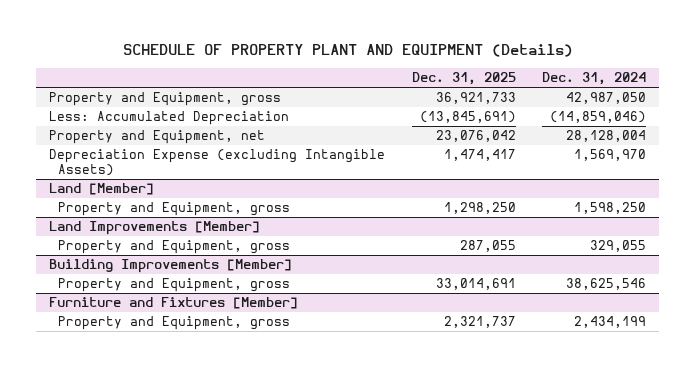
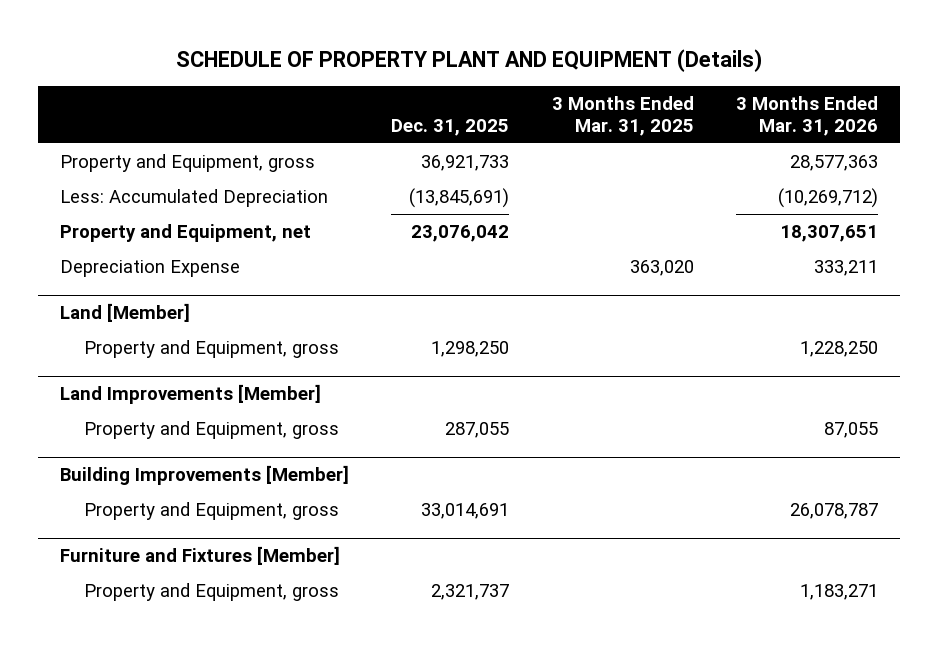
[542,72,647,86] Dec. 31, 2024 -> none
none -> [551,95,694,137] 3 Months Ended Mar. 31, 2025
none -> [736,95,879,137] 3 Months Ended Mar. 31, 2026
[49,149,386,177] Depreciation Expense (excluding Intangible Assets) -> none
none -> [59,260,240,278] Depreciation Expense

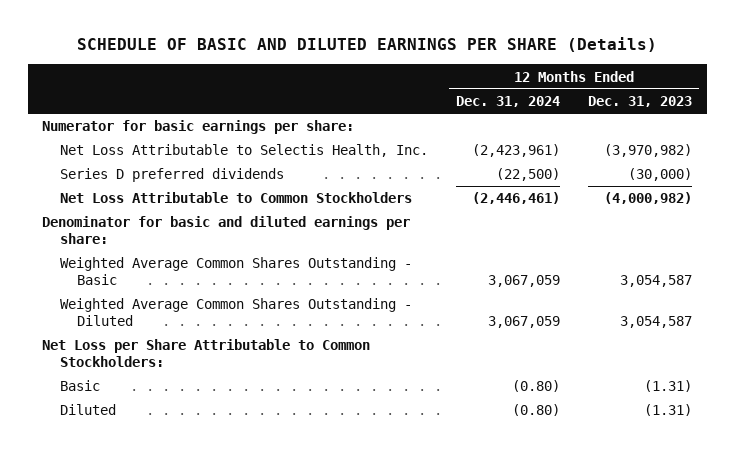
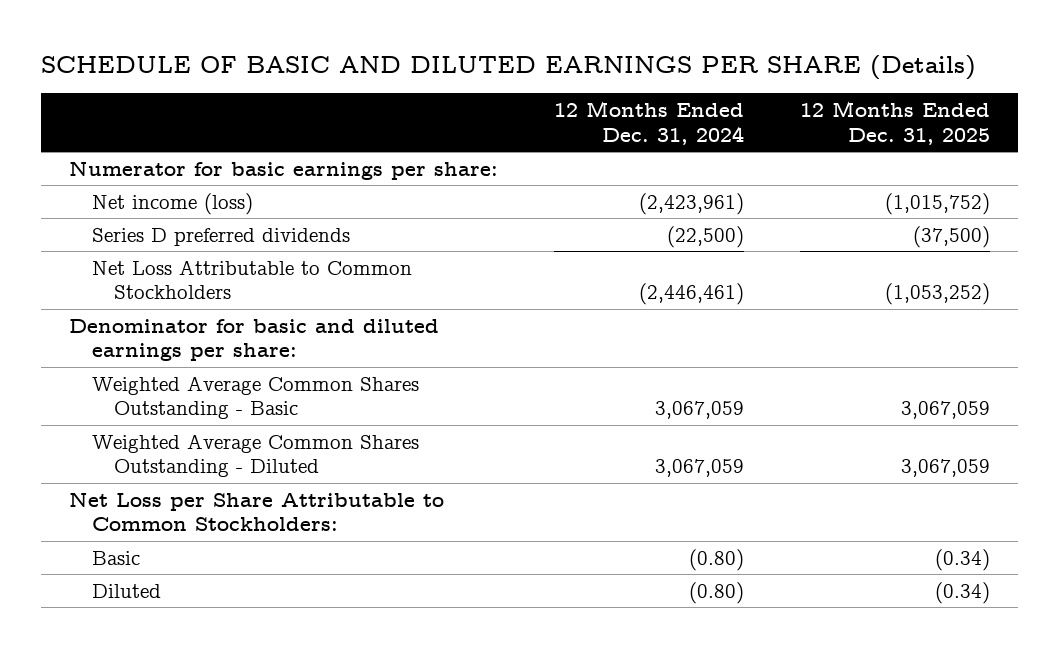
[588,96,693,108] Dec. 31, 2023 -> none
none -> [800,101,991,145] 12 Months Ended Dec. 31, 2025
[59,144,428,158] Net Loss Attributable to Selectis Health, Inc. -> [91,192,253,215] Net income (loss)

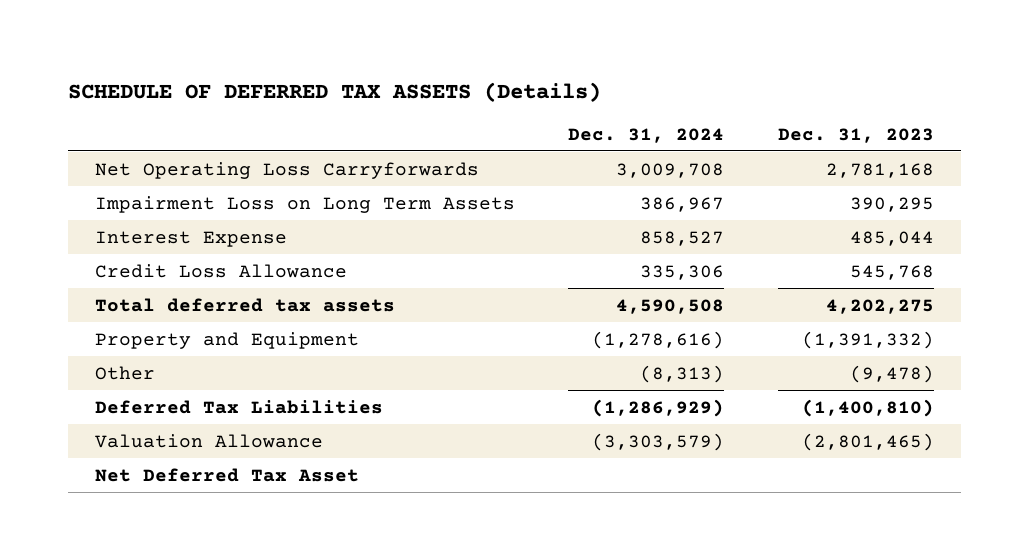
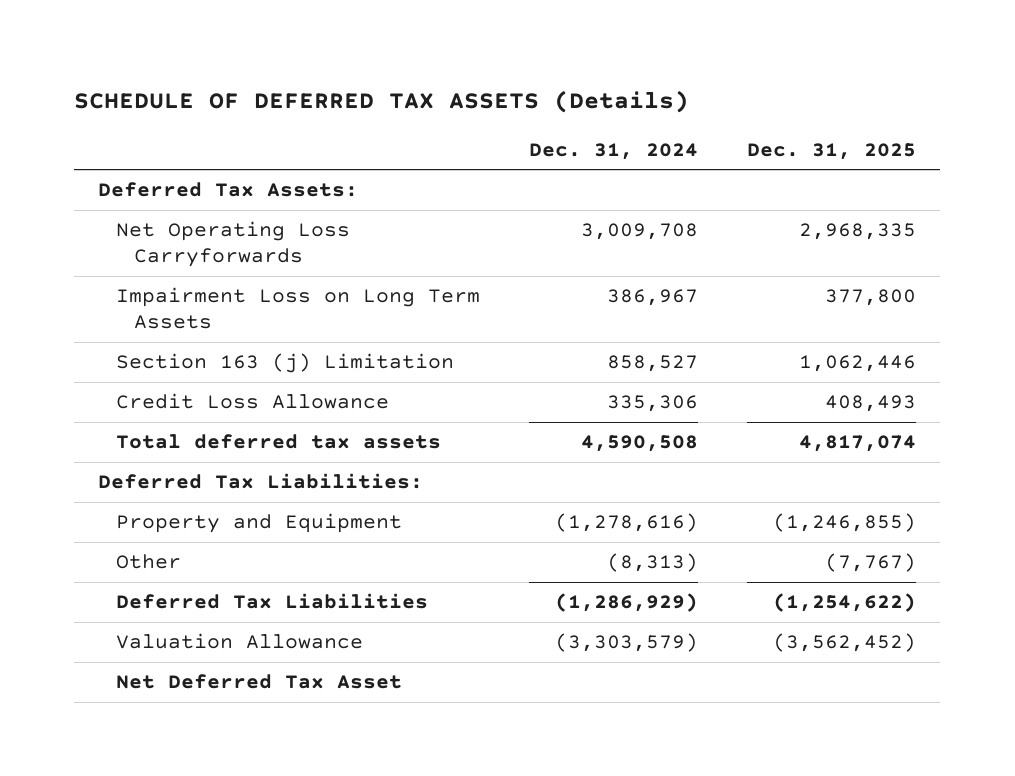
[778,127,935,143] Dec. 31, 2023 -> none
none -> [747,142,917,160] Dec. 31, 2025
none -> [98,182,359,198] Deferred Tax Assets:
[94,230,287,247] Interest Expense -> [116,353,455,374] Section 163 (j) Limitation
none -> [98,473,424,490] Deferred Tax Liabilities:

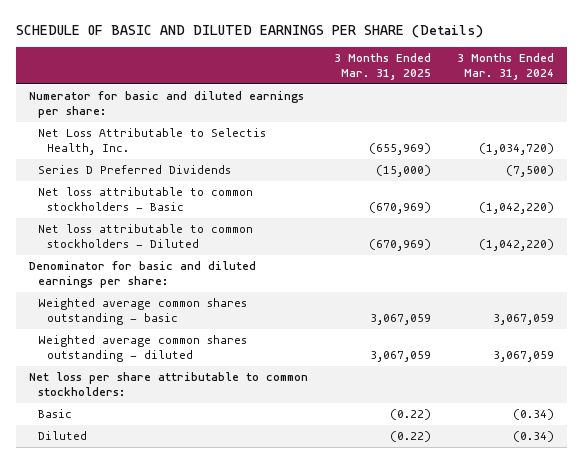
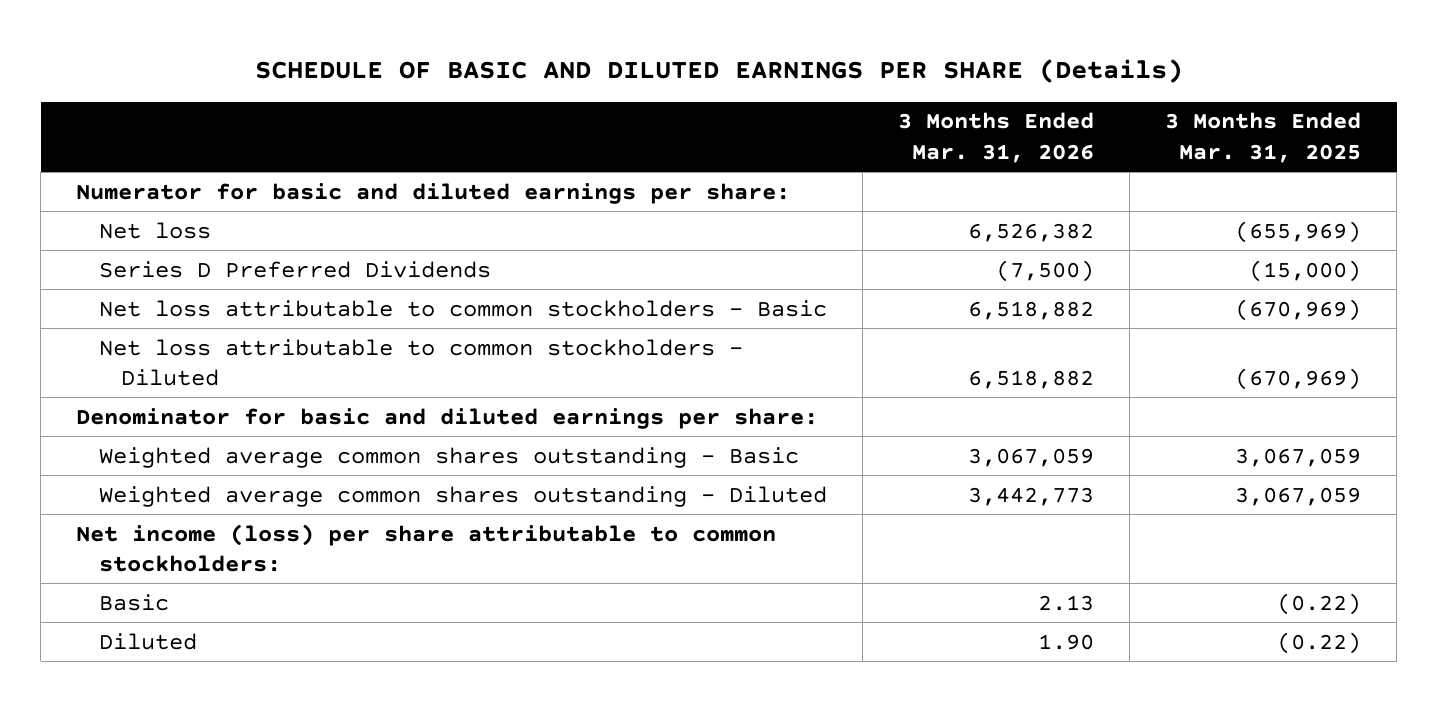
[457,52,555,80] 3 Months Ended Mar. 31, 2024 -> none
none -> [897,112,1094,163] 3 Months Ended Mar. 31, 2026
[37,128,266,156] Net Loss Attributable to Selectis Health, Inc. -> [98,221,211,239] Net loss
[37,298,247,326] Weighted average common shares outstanding - basic -> [98,446,799,468] Weighted average common shares outstanding - Basic
[37,335,247,363] Weighted average common shares outstanding - diluted -> [98,485,827,507] Weighted average common shares outstanding - Diluted
[29,372,309,397] Net loss per share attributable to common stockholders: -> [76,523,777,572] Net income (loss) per share attributable to common stockholders:

